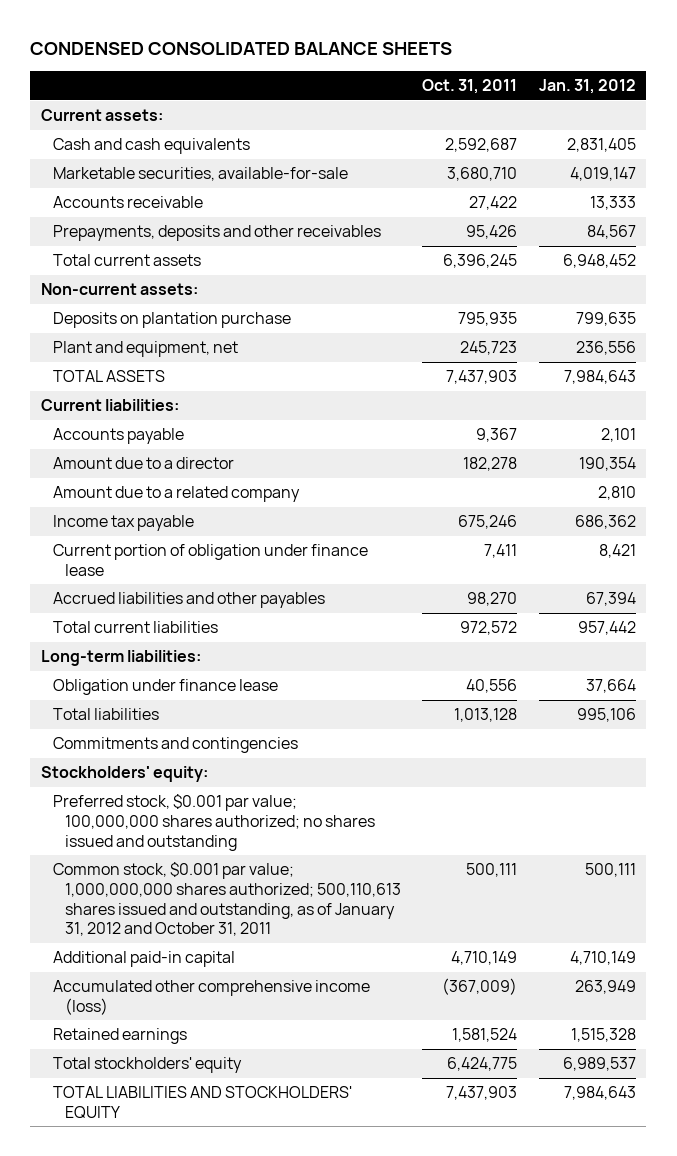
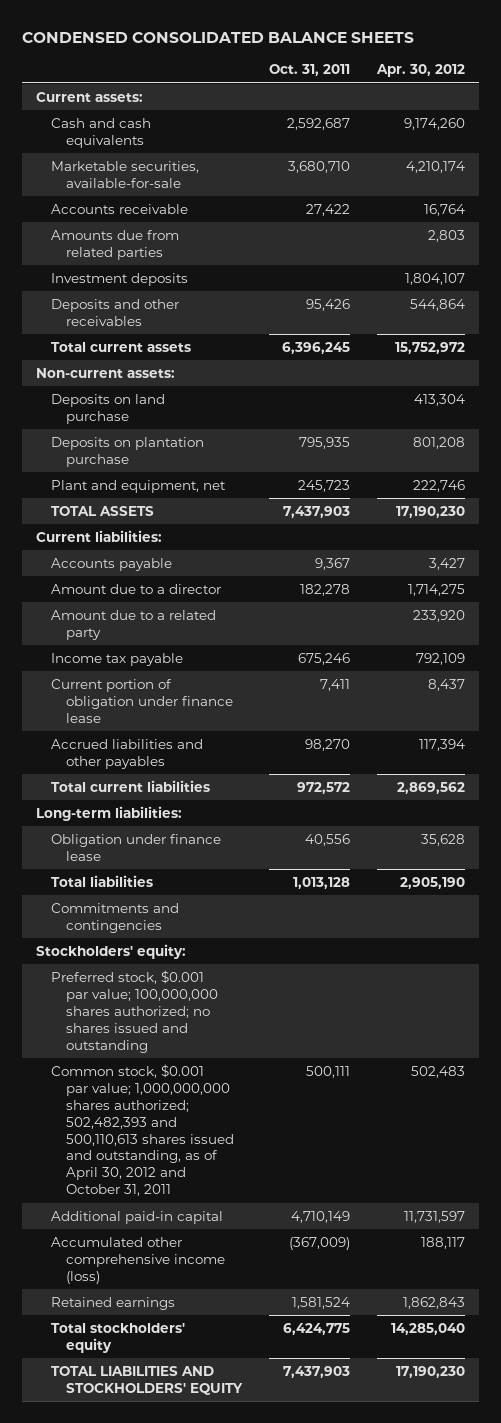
[538,79,636,95] Jan. 31, 2012 -> none
none -> [376,64,466,78] Apr. 30, 2012
none -> [50,229,179,260] Amounts due from related parties
none -> [50,272,188,286] Investment deposits
[52,225,381,242] Prepayments, deposits and other receivables -> [50,298,179,326] Deposits and other receivables
none -> [50,393,165,424] Deposits on land purchase
[52,486,300,503] Amount due to a related company -> [50,609,216,640] Amount due to a related party
[52,862,401,937] Common stock, $0.001 par value; 1,000,000,000 shares authorized; 500,110,613 shares issued and outstanding, as of January 31, 2012 and October 31, 2011 -> [50,1063,235,1197] Common stock, $0.001 par value; 1,000,000,000 shares authorized; 502,482,393 and 500,110,613 shares issued and outstanding, as of April 30, 2012 and October 31, 2011

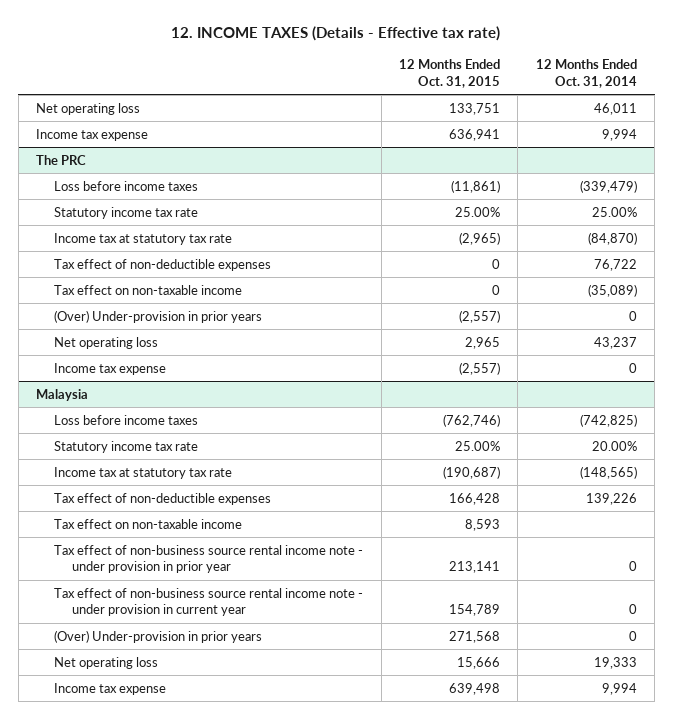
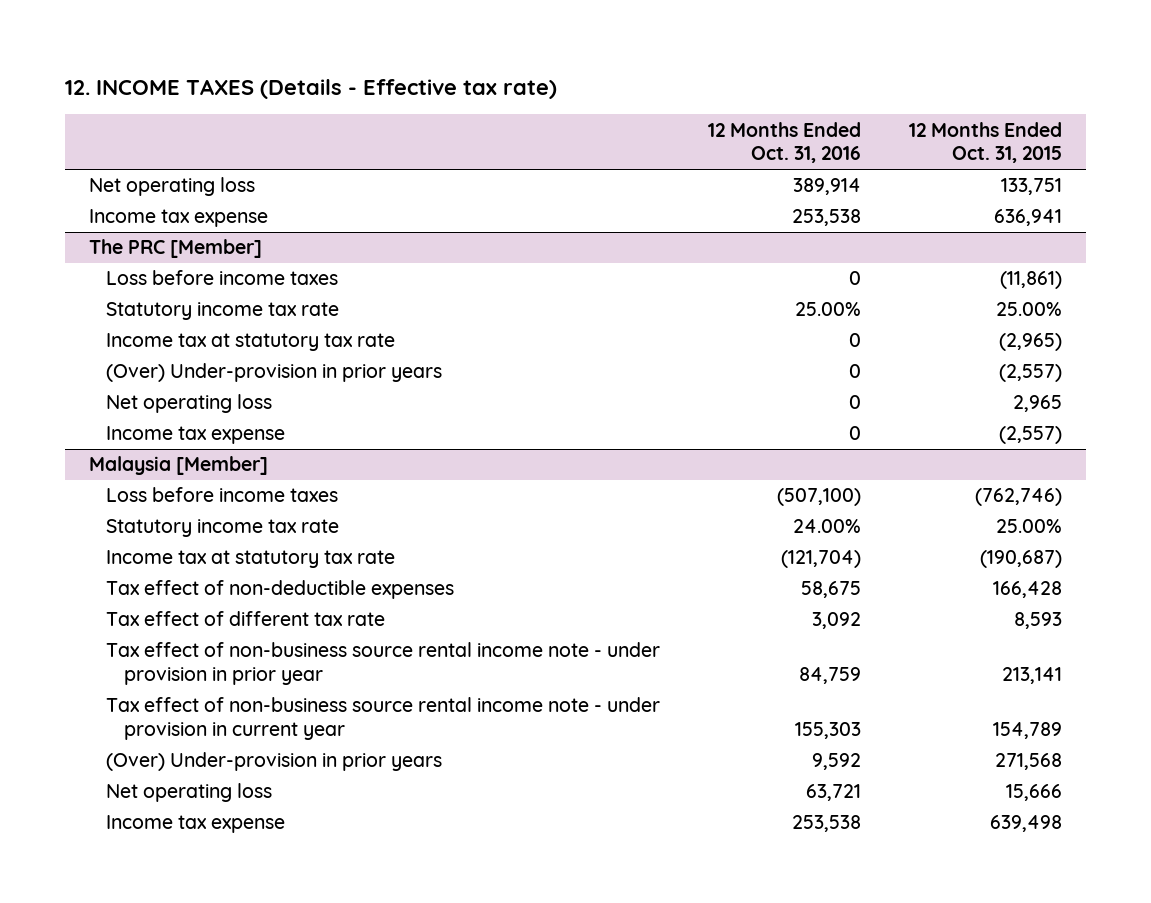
[535,59,637,88] 12 Months Ended Oct. 31, 2014 -> none
none -> [708,121,862,164] 12 Months Ended Oct. 31, 2016
[36,154,87,165] The PRC -> [89,239,263,259] The PRC [Member]
[54,258,272,271] Tax effect of non-deductible expenses -> none
[54,284,243,295] Tax effect on non-taxable income -> none
[36,388,89,401] Malaysia -> [89,456,269,476] Malaysia [Member]
[54,518,243,529] Tax effect on non-taxable income -> [106,611,386,627] Tax effect of different tax rate

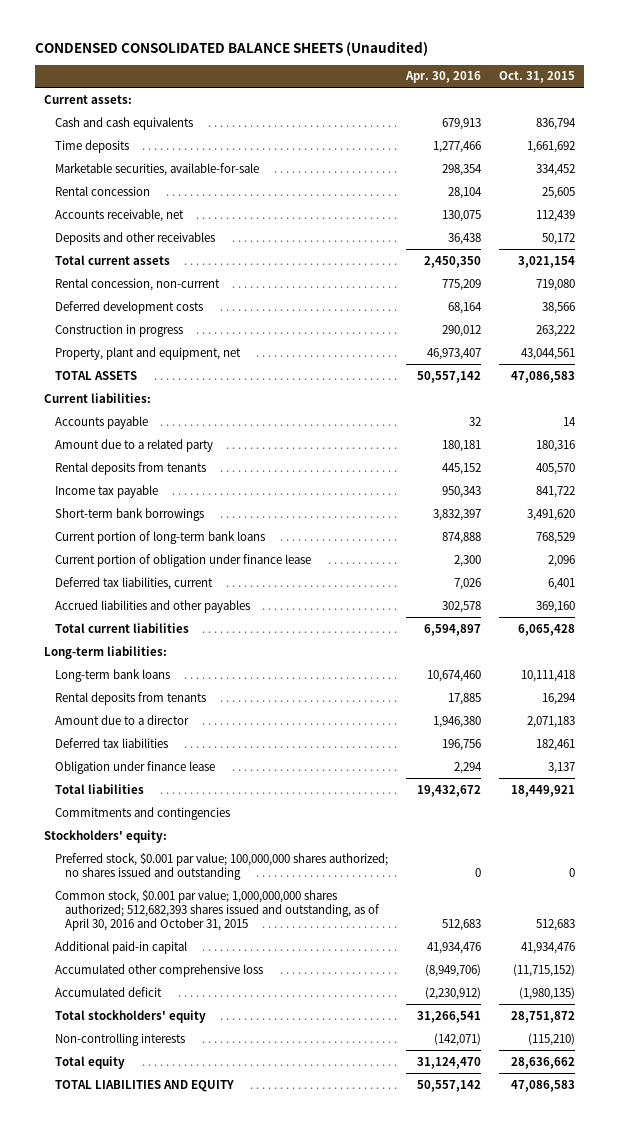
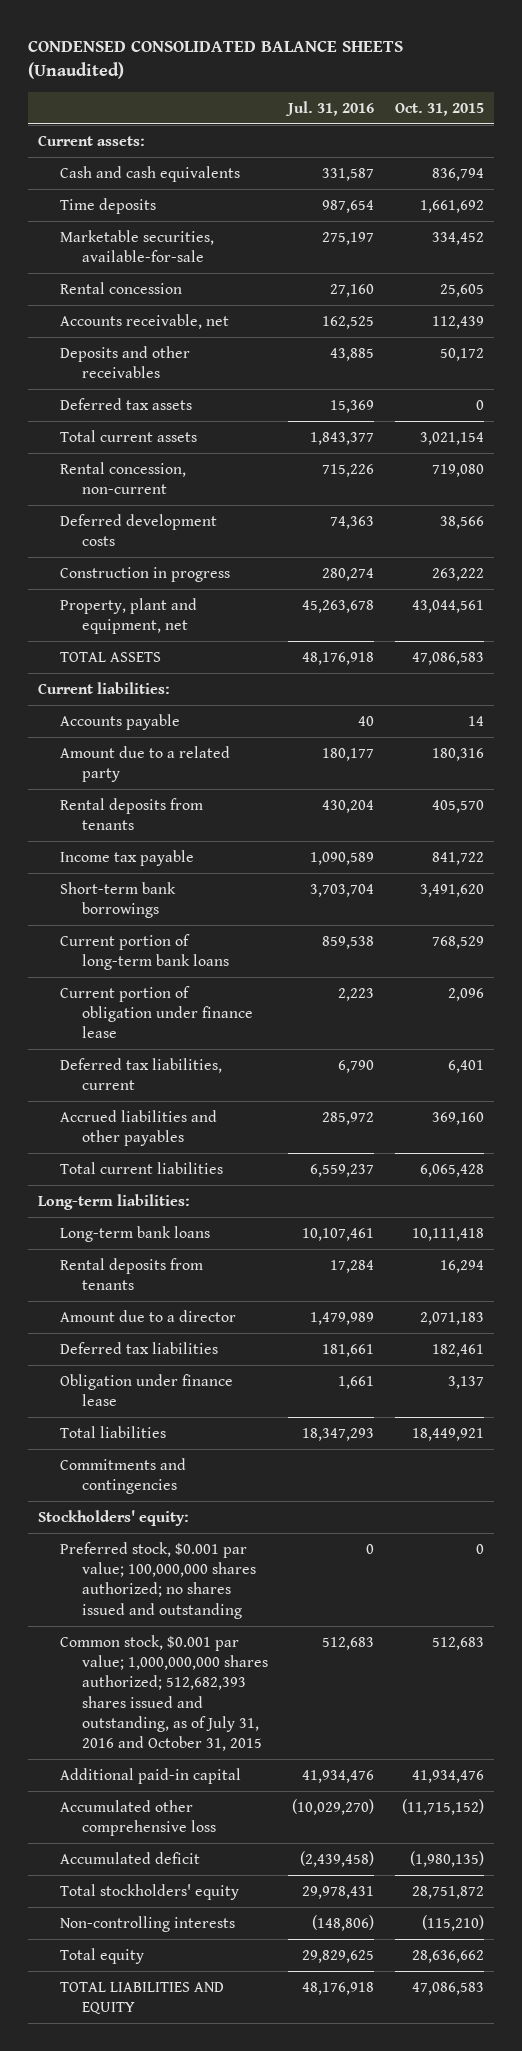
[404,71,481,84] Apr. 30, 2016 -> none
none -> [285,100,375,116] Jul. 31, 2016
none -> [59,397,192,410] Deferred tax assets
[54,889,381,932] Common stock, $0.001 par value; 1,000,000,000 shares authorized; 512,682,393 shares issued and outstanding, as of April 30, 2016 and October 31, 2015 -> [59,1634,268,1752] Common stock, $0.001 par value; 1,000,000,000 shares authorized; 512,682,393 shares issued and outstanding, as of July 31, 2016 and October 31, 2015

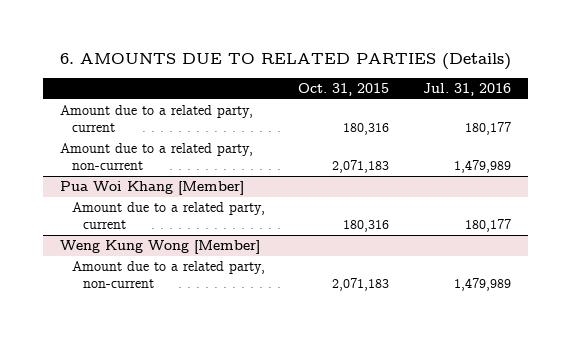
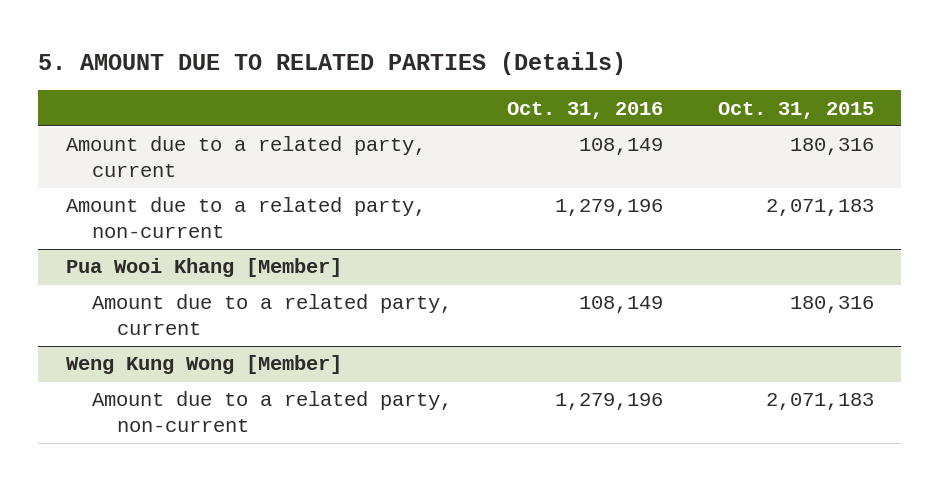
[59,53,511,71] 6. AMOUNTS DUE TO RELATED PARTIES (Details) -> [38,51,627,75] 5. AMOUNT DUE TO RELATED PARTIES (Details)
[423,82,512,96] Jul. 31, 2016 -> none
none -> [506,101,663,119] Oct. 31, 2016
[60,181,245,196] Pua Woi Khang [Member] -> [65,258,342,278] Pua Wooi Khang [Member]

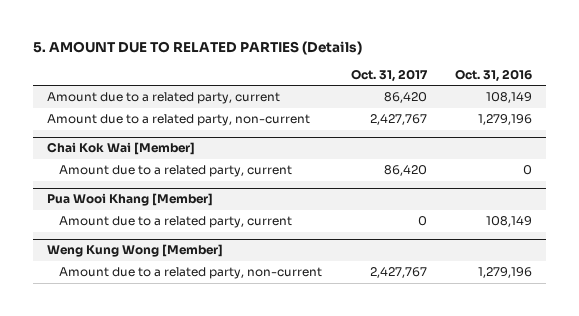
[717,101,874,119] Oct. 31, 2015 -> none
none -> [350,68,428,82] Oct. 31, 2017
none -> [47,142,196,156] Chai Kok Wai [Member]
none -> [59,165,293,178] Amount due to a related party, current

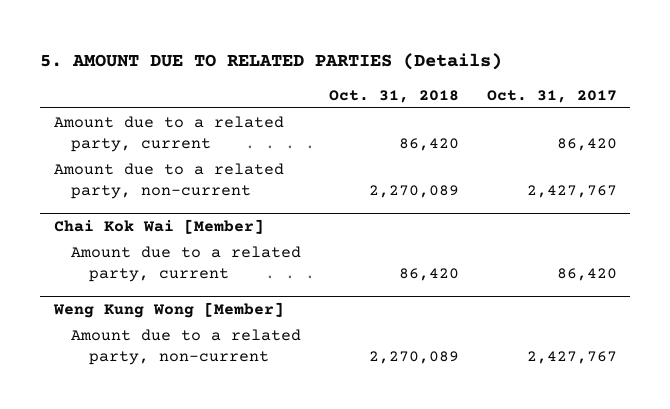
[454,68,532,82] Oct. 31, 2016 -> none
none -> [329,89,460,103] Oct. 31, 2018
[47,193,214,207] Pua Wooi Khang [Member] -> none
[59,216,293,229] Amount due to a related party, current -> none

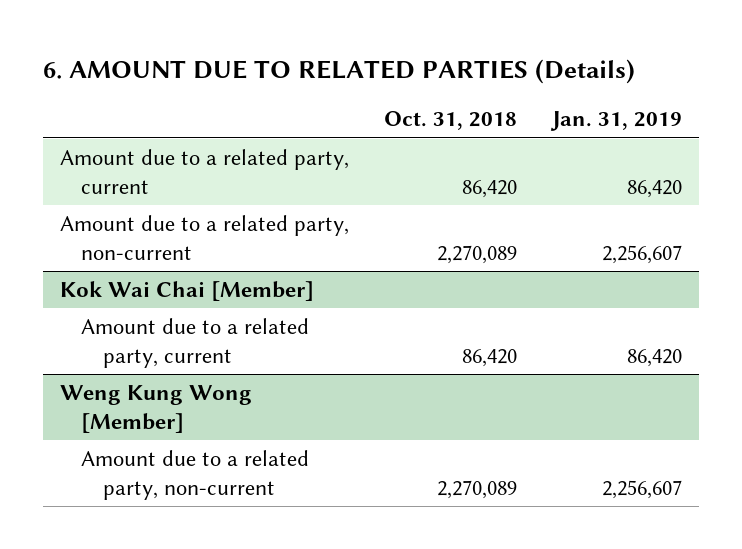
[39,52,502,70] 5. AMOUNT DUE TO RELATED PARTIES (Details) -> [42,58,635,84] 6. AMOUNT DUE TO RELATED PARTIES (Details)
[486,89,617,103] Oct. 31, 2017 -> none
none -> [549,111,682,132] Jan. 31, 2019
[53,219,264,235] Chai Kok Wai [Member] -> [60,281,315,302] Kok Wai Chai [Member]

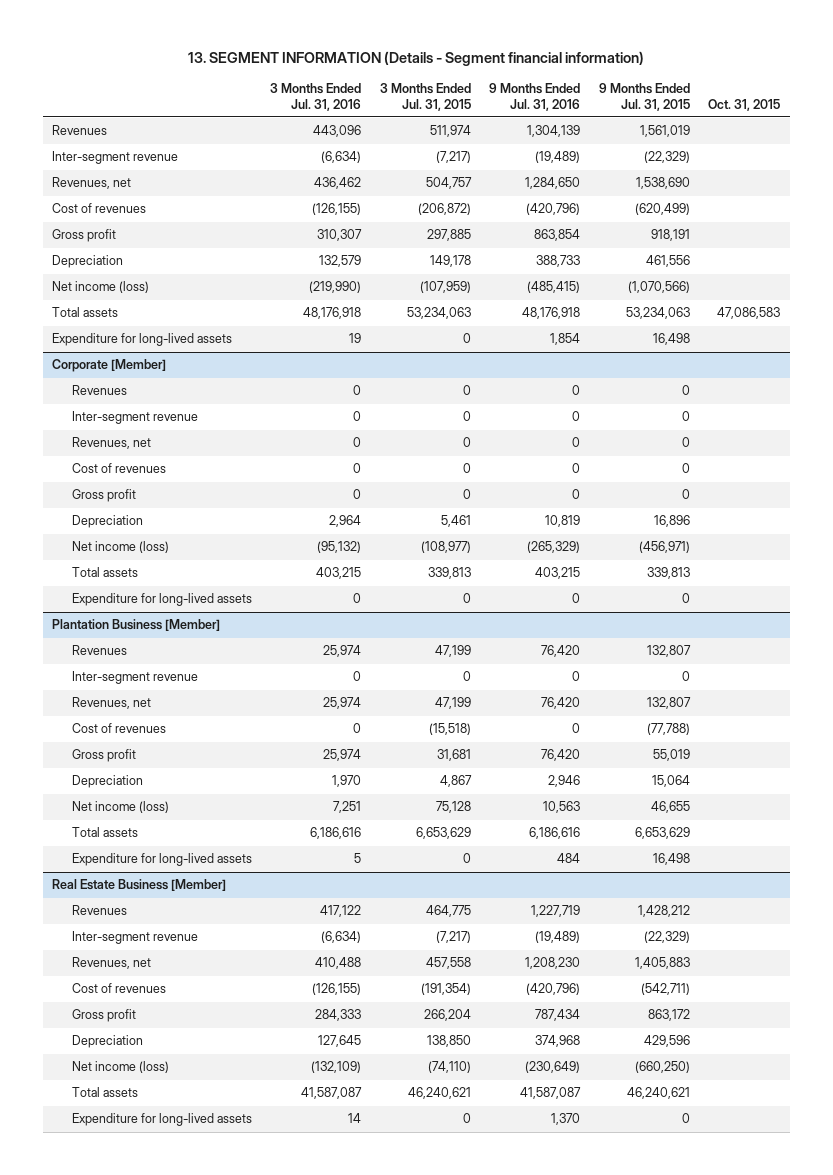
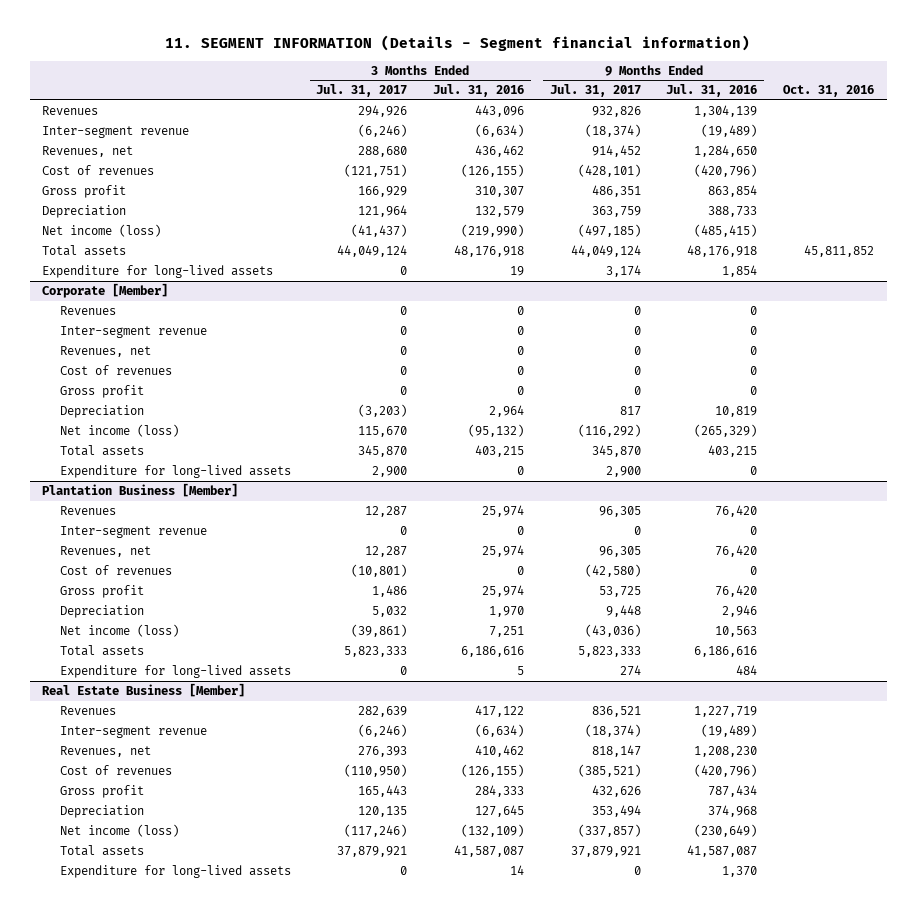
[188,50,645,66] 13. SEGMENT INFORMATION (Details - Segment financial information) -> [165,35,751,52] 11. SEGMENT INFORMATION (Details - Segment financial information)
[379,82,471,111] 3 Months Ended Jul. 31, 2015 -> none
[598,82,690,111] 9 Months Ended Jul. 31, 2015 -> none
[708,98,781,111] Oct. 31, 2015 -> none
none -> [316,84,408,98] Jul. 31, 2017
none -> [549,84,641,98] Jul. 31, 2017
none -> [783,85,875,98] Oct. 31, 2016
[315,957,362,970] 410,488 -> [475,745,525,758] 410,462

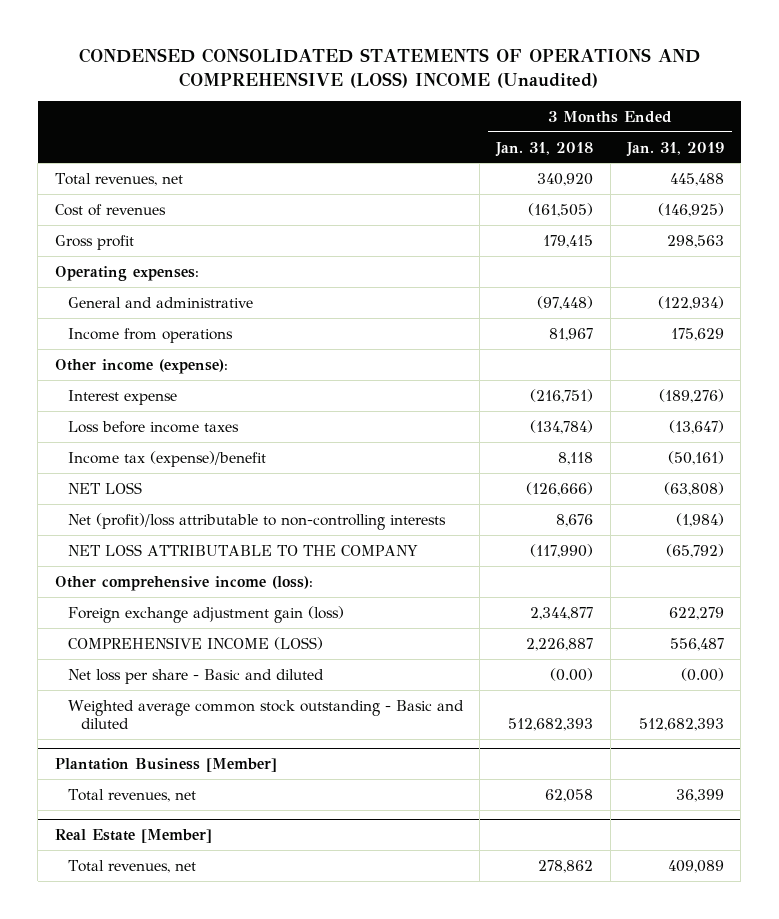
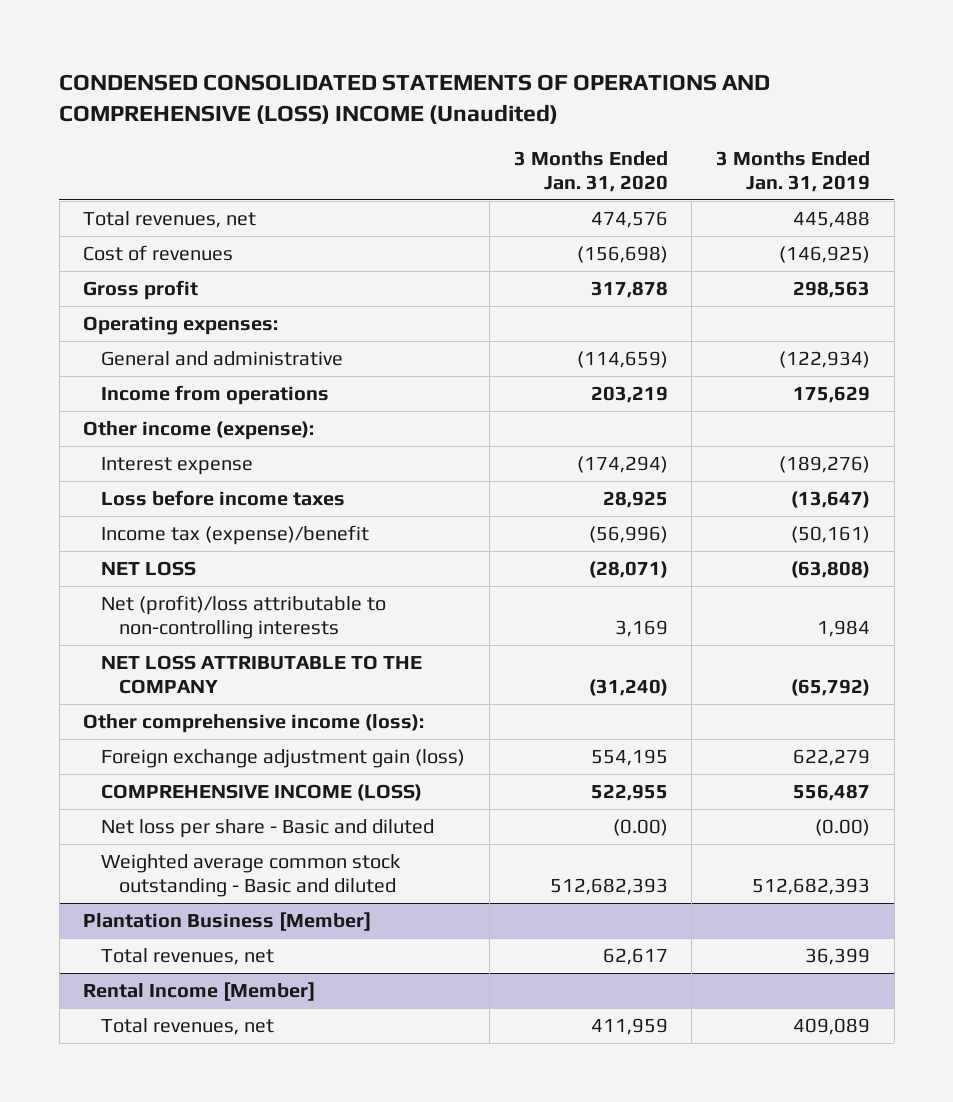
[495,141,594,157] Jan. 31, 2018 -> none
none -> [513,151,668,192] 3 Months Ended Jan. 31, 2020
[676,512,725,527] (1,984) -> [817,619,871,637] 1,984
[54,828,212,843] Real Estate [Member] -> none
none -> [83,982,316,1002] Rental Income [Member]

